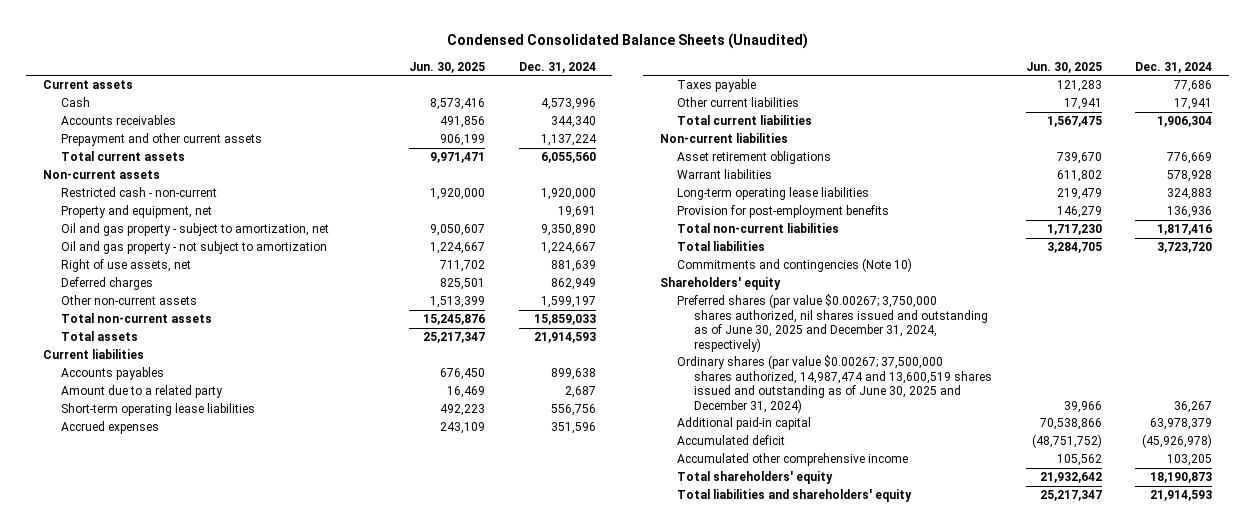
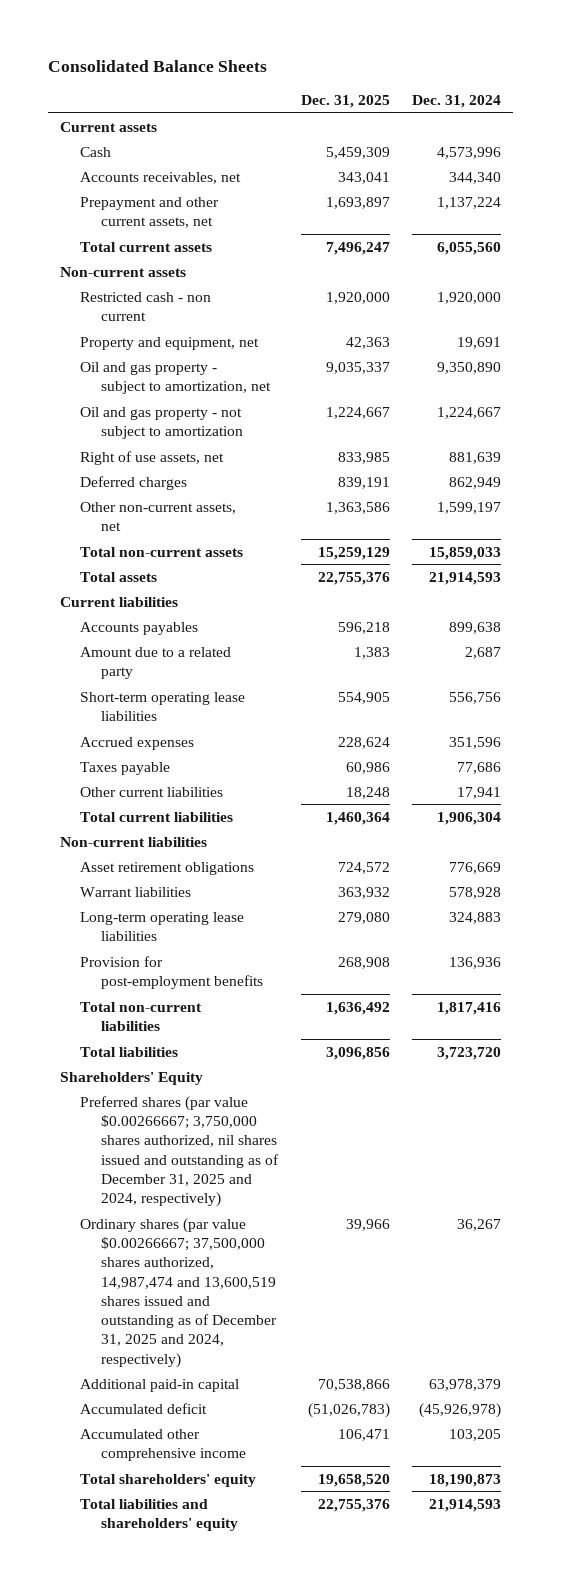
[446,33,808,50] Condensed Consolidated Balance Sheets (Unaudited) -> [48,60,268,73] Consolidated Balance Sheets
[409,61,486,73] Jun. 30, 2025 -> none
none -> [300,94,390,108] Dec. 31, 2025
[60,115,176,126] Accounts receivables -> [80,171,242,184] Accounts receivables, net
[60,133,262,147] Prepayment and other current assets -> [80,196,220,228] Prepayment and other current assets, net
[60,187,217,198] Restricted cash - non-current -> [80,291,212,321] Restricted cash - non current
[60,295,197,306] Other non-current assets -> [80,501,237,531] Other non-current assets, net
[676,258,912,273] Commitments and contingencies (Note 10) -> none
[659,277,781,291] Shareholders' equity -> [59,1071,203,1085] Shareholders' Equity
[676,294,989,352] Preferred shares (par value $0.00267; 3,750,000 shares authorized, nil shares issued and outstanding as of June 30, 2025 and December 31, 2024, respectively) -> [80,1095,280,1208] Preferred shares (par value $0.00266667; 3,750,000 shares authorized, nil shares issued and outstanding as of December 31, 2025 and 2024, respectively)
[676,355,993,413] Ordinary shares (par value $0.00267; 37,500,000 shares authorized, 14,987,474 and 13,600,519 shares issued and outstanding as of June 30, 2025 and December 31, 2024) -> [80,1217,278,1368] Ordinary shares (par value $0.00266667; 37,500,000 shares authorized, 14,987,474 and 13,600,519 shares issued and outstanding as of December 31, 2025 and 2024, respectively)

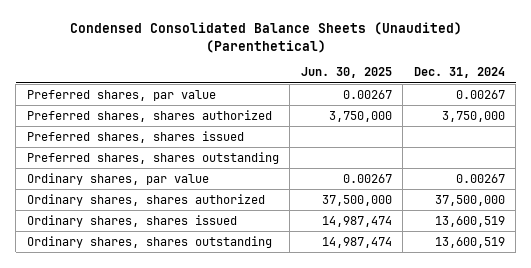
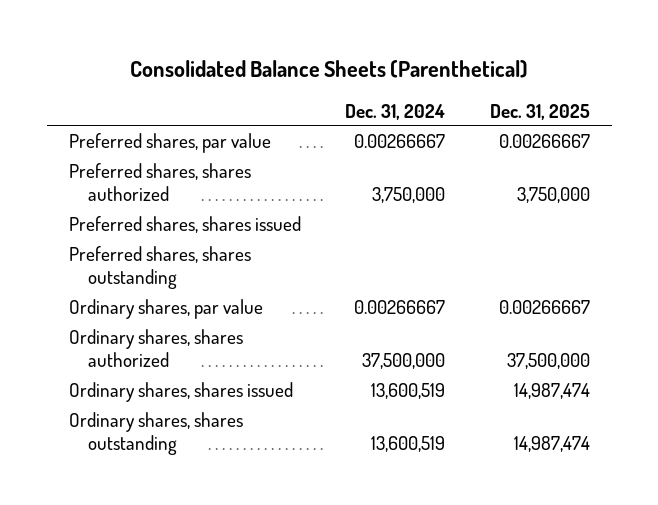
[69,22,462,53] Condensed Consolidated Balance Sheets (Unaudited) (Parenthetical) -> [130,59,529,78] Consolidated Balance Sheets (Parenthetical)
[300,67,392,79] Jun. 30, 2025 -> none
none -> [489,103,590,120] Dec. 31, 2025
[455,89,505,99] 0.00267 -> [354,133,446,148] 0.00266667
[455,173,505,183] 0.00267 -> [354,299,446,314] 0.00266667

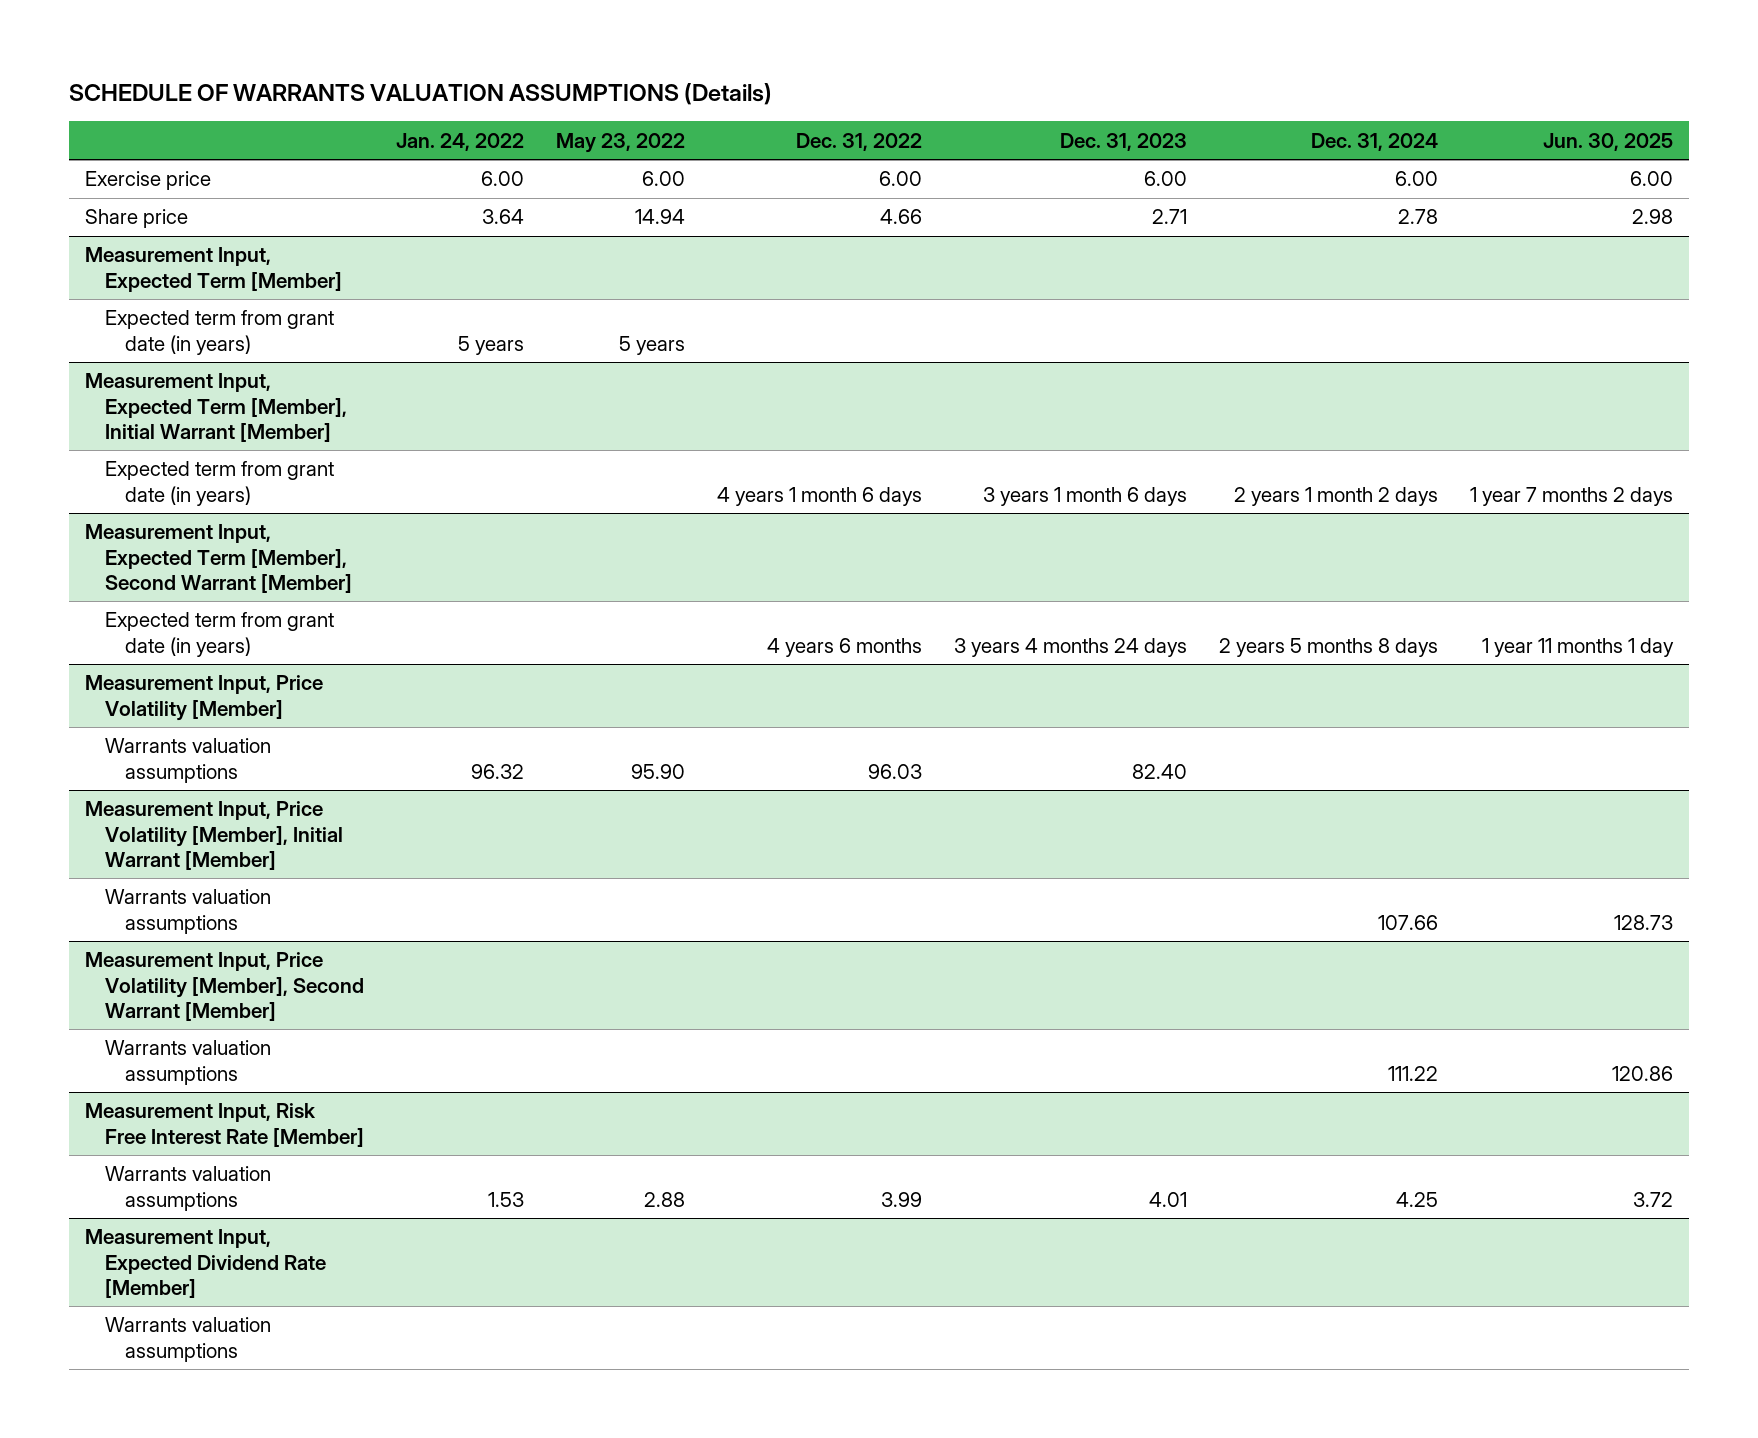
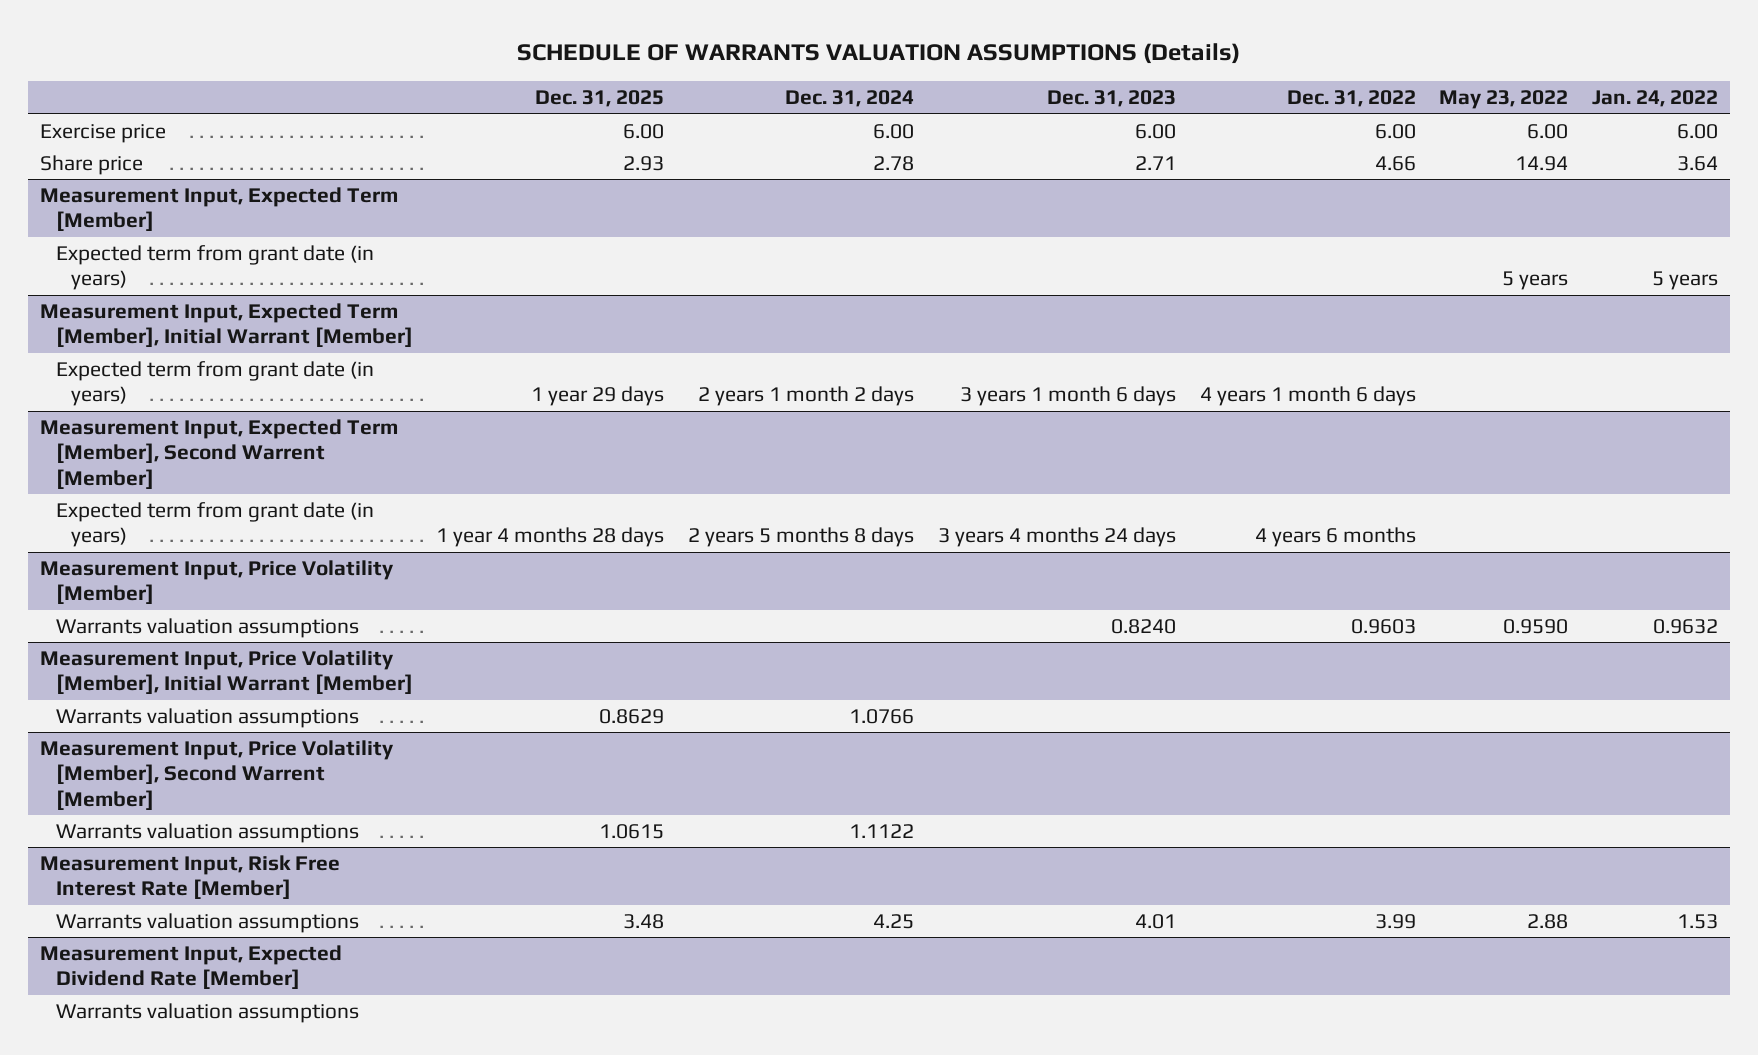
[1542,132,1673,151] Jun. 30, 2025 -> none
none -> [535,90,665,108] Dec. 31, 2025
[84,524,353,593] Measurement Input, Expected Term [Member], Second Warrant [Member] -> [40,418,399,489] Measurement Input, Expected Term [Member], Second Warrent [Member]
[471,763,525,779] 96.32 -> [1653,618,1719,634] 0.9632
[630,763,685,779] 95.90 -> [1503,618,1569,634] 0.9590
[867,763,922,779] 96.03 -> [1350,618,1416,634] 0.9603
[1131,763,1187,779] 82.40 -> [1110,618,1176,634] 0.8240
[1377,914,1438,930] 107.66 -> [849,708,915,724] 1.0766
[84,952,365,1021] Measurement Input, Price Volatility [Member], Second Warrant [Member] -> [40,739,395,810] Measurement Input, Price Volatility [Member], Second Warrent [Member]
[1387,1065,1438,1081] 111.22 -> [849,823,915,838] 1.1122

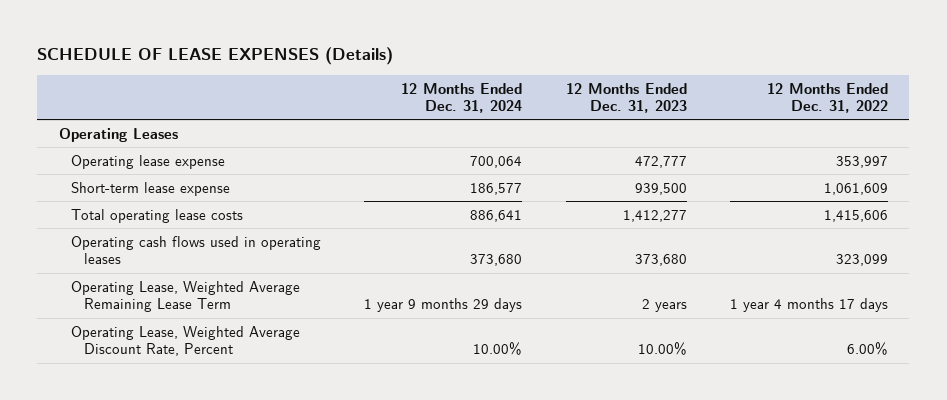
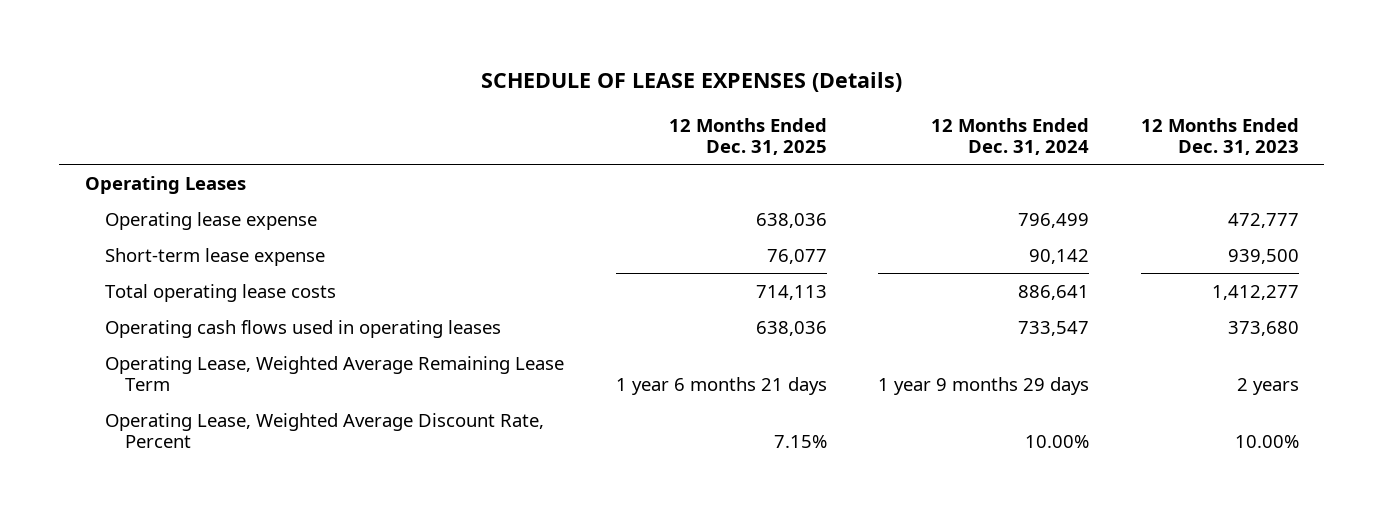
[766,82,888,113] 12 Months Ended Dec. 31, 2022 -> none
none -> [668,117,827,156] 12 Months Ended Dec. 31, 2025
[470,155,523,168] 700,064 -> [1018,212,1090,228] 796,499
[470,182,523,195] 186,577 -> [1029,248,1090,264] 90,142
[470,253,523,266] 373,680 -> [1018,320,1090,336] 733,547

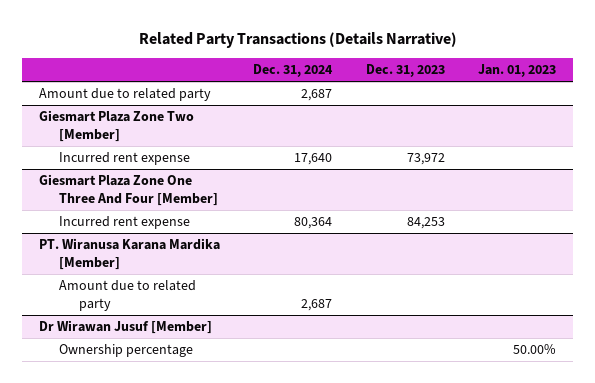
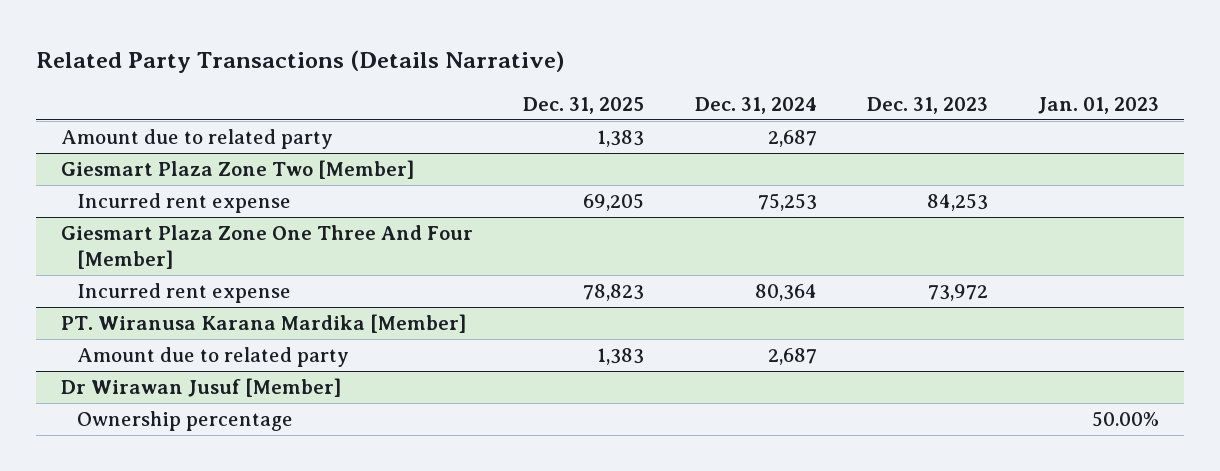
none -> [523,96,645,114] Dec. 31, 2025
[294,153,333,166] 17,640 -> [757,192,817,211] 75,253
[406,153,445,166] 73,972 -> [926,192,988,211] 84,253
[406,217,445,230] 84,253 -> [927,283,988,301] 73,972

